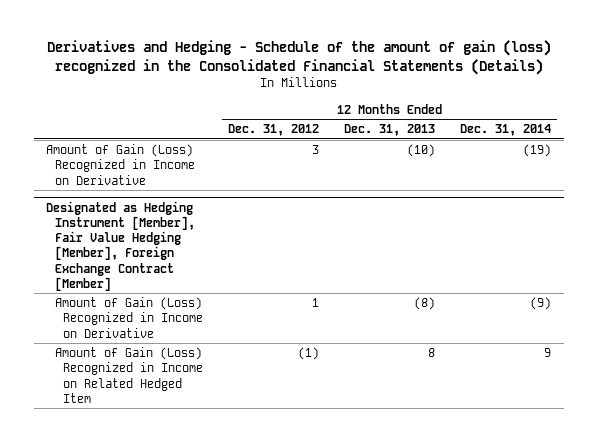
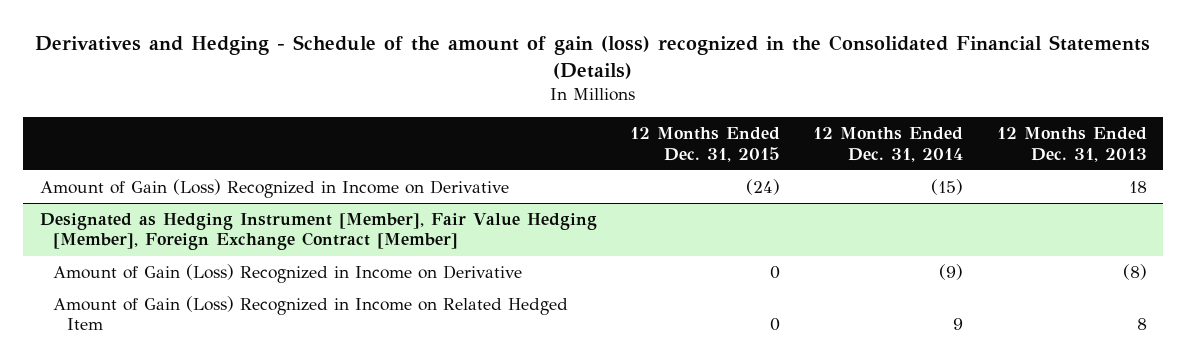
[228,124,320,137] Dec. 31, 2012 -> none
none -> [630,127,781,162] 12 Months Ended Dec. 31, 2015
[407,143,436,157] (10) -> [1128,181,1147,194] 18
[523,143,552,157] (19) -> [931,179,964,196] (15)

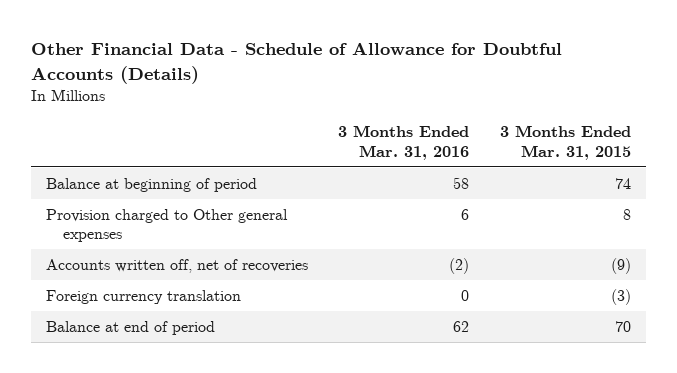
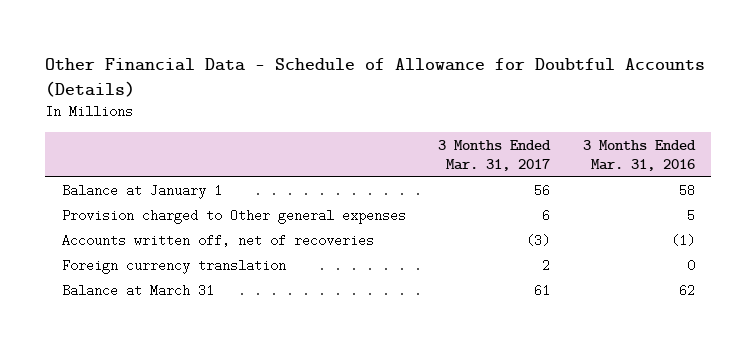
[499,124,631,160] 3 Months Ended Mar. 31, 2015 -> none
none -> [438,139,552,172] 3 Months Ended Mar. 31, 2017
[46,177,258,192] Balance at beginning of period -> [61,184,222,200] Balance at January 1
[461,208,470,220] 6 -> [686,209,695,223] 5
[449,257,470,274] (2) -> [670,234,695,248] (1)
[46,320,216,335] Balance at end of period -> [61,284,214,298] Balance at March 31

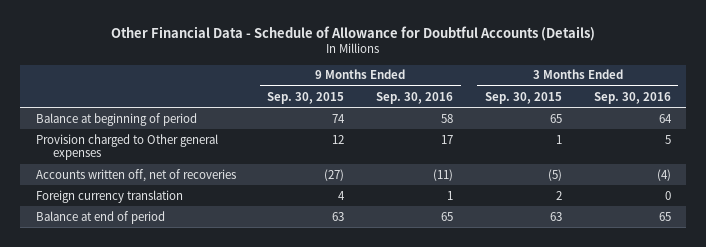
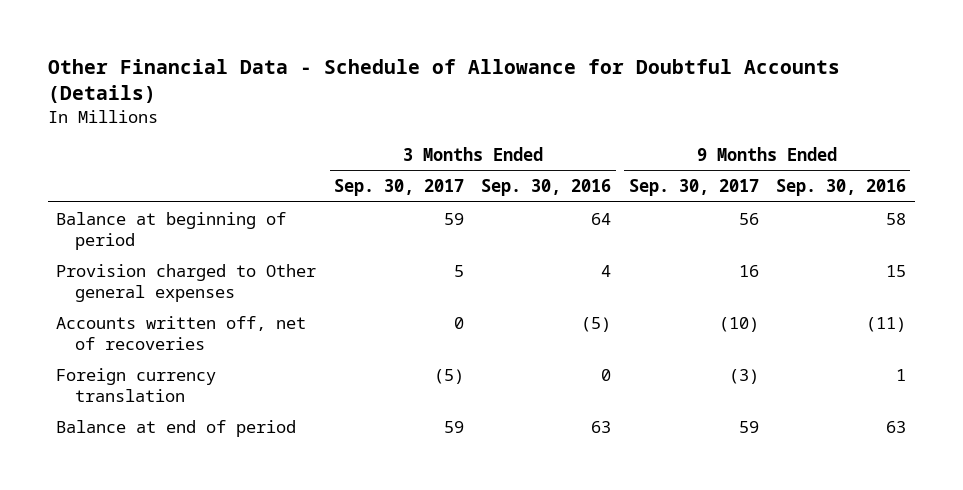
[267,91,345,104] Sep. 30, 2015 -> none
[484,91,562,104] Sep. 30, 2015 -> none
none -> [333,179,464,197] Sep. 30, 2017
none -> [628,179,759,197] Sep. 30, 2017
[441,134,454,144] 17 -> [886,264,907,277] 15
[664,134,671,144] 5 -> [601,264,612,277] 4
[656,168,671,181] (4) -> [581,316,612,332] (5)
[441,211,454,221] 65 -> [886,420,907,433] 63
[658,211,671,221] 65 -> [591,420,612,433] 63

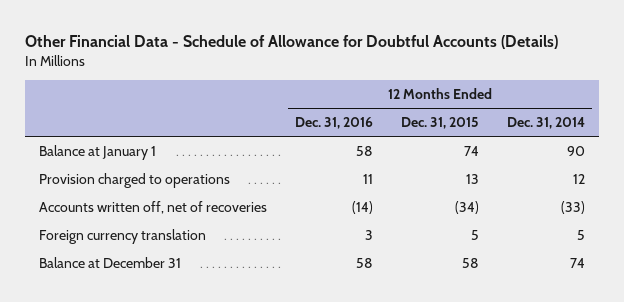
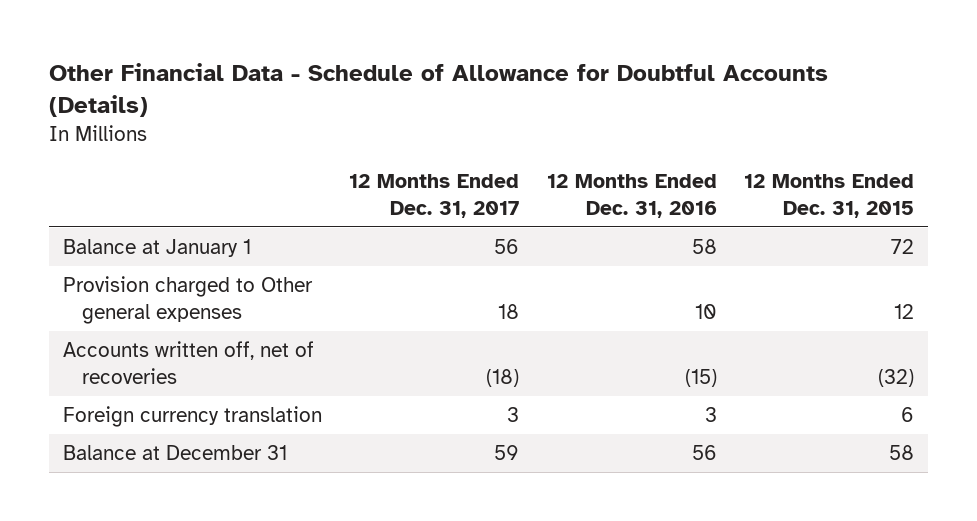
[507,117,586,130] Dec. 31, 2014 -> none
none -> [349,174,520,218] 12 Months Ended Dec. 31, 2017
[464,145,480,156] 74 -> [891,239,915,255] 72
[39,172,231,188] Provision charged to operations -> [63,276,314,324] Provision charged to Other general expenses
[363,173,374,184] 11 -> [694,303,717,319] 10
[466,173,480,184] 13 -> [894,303,915,319] 12
[352,200,374,214] (14) -> [684,368,717,387] (15)
[455,200,480,214] (34) -> [878,368,915,387] (32)
[471,229,480,240] 5 -> [901,407,915,423] 6
[356,257,374,268] 58 -> [691,445,717,461] 56

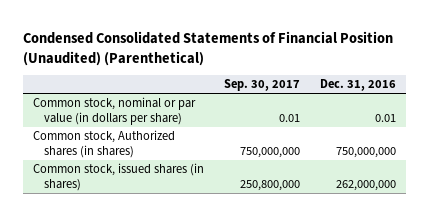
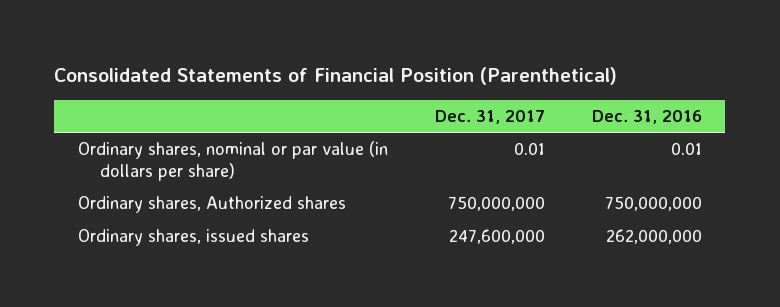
[23,30,394,66] Condensed Consolidated Statements of Financial Position (Unaudited) (Parenthetical) -> [54,66,618,85] Consolidated Statements of Financial Position (Parenthetical)
[223,79,300,92] Sep. 30, 2017 -> none
none -> [434,109,545,124] Dec. 31, 2017
[33,97,197,126] Common stock, nominal or par value (in dollars per share) -> [77,141,388,182] Ordinary shares, nominal or par value (in dollars per share)
[33,130,176,159] Common stock, Authorized shares (in shares) -> [77,196,346,214] Ordinary shares, Authorized shares
[33,163,205,192] Common stock, issued shares (in shares) -> [77,229,309,247] Ordinary shares, issued shares

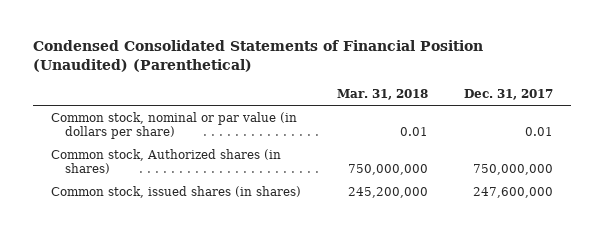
[54,66,618,85] Consolidated Statements of Financial Position (Parenthetical) -> [32,40,483,73] Condensed Consolidated Statements of Financial Position (Unaudited) (Parenthetical)
[591,109,702,124] Dec. 31, 2016 -> none
none -> [336,88,428,100] Mar. 31, 2018
[77,141,388,182] Ordinary shares, nominal or par value (in dollars per share) -> [50,111,297,139] Common stock, nominal or par value (in dollars per share)
[77,196,346,214] Ordinary shares, Authorized shares -> [50,148,281,174] Common stock, Authorized shares (in shares)
[77,229,309,247] Ordinary shares, issued shares -> [50,185,301,198] Common stock, issued shares (in shares)

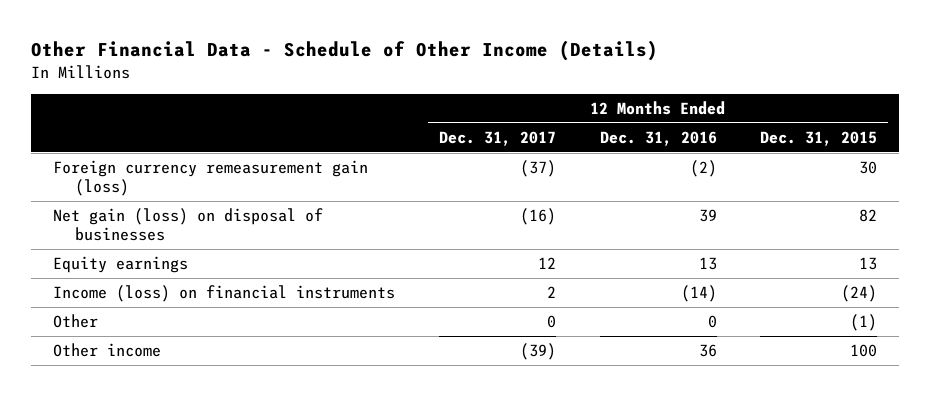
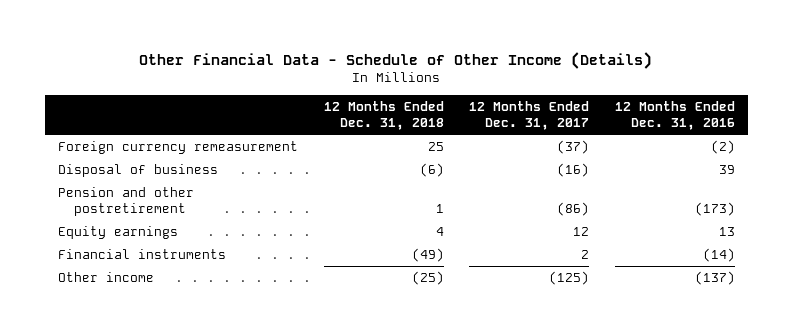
[760,130,878,146] Dec. 31, 2015 -> none
none -> [323,101,444,131] 12 Months Ended Dec. 31, 2018
[53,160,369,196] Foreign currency remeasurement gain (loss) -> [57,140,298,154] Foreign currency remeasurement
[53,208,324,241] Net gain (loss) on disposal of businesses -> [57,163,218,177] Disposal of business
none -> [57,186,194,216] Pension and other postretirement
[53,314,99,329] Other -> none
[53,285,396,303] Income (loss) on financial instruments -> [57,248,226,259] Financial instruments
[519,343,556,361] (39) -> [549,270,590,285] (125)
[698,344,717,358] 36 -> [695,270,736,285] (137)

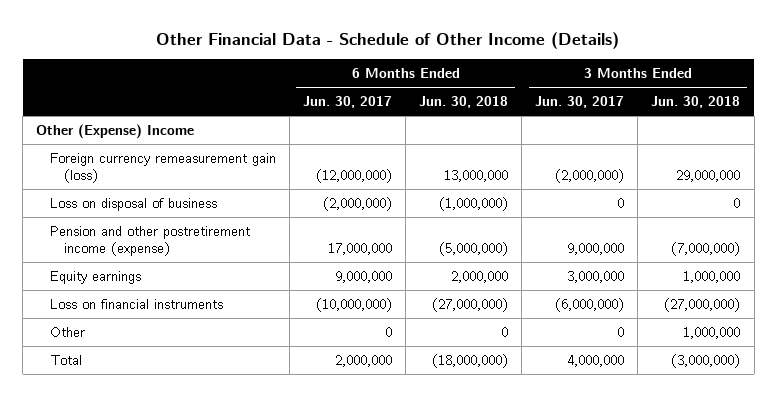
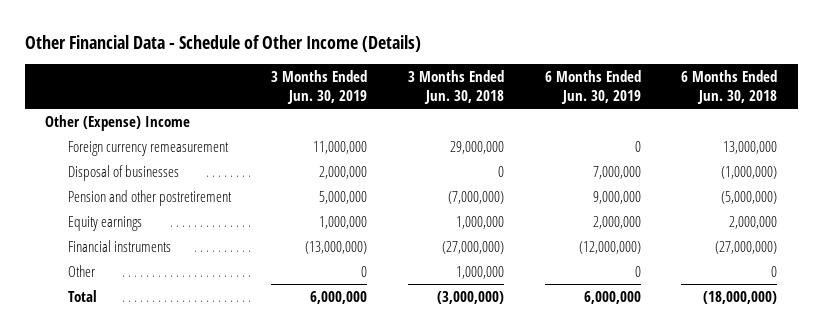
[303,96,393,109] Jun. 30, 2017 -> none
[535,96,625,109] Jun. 30, 2017 -> none
none -> [271,69,368,104] 3 Months Ended Jun. 30, 2019
none -> [544,69,641,104] 6 Months Ended Jun. 30, 2019
[50,152,277,183] Foreign currency remeasurement gain (loss) -> [67,141,229,157] Foreign currency remeasurement
[50,197,218,211] Loss on disposal of business -> [67,165,179,182] Disposal of businesses
[50,225,251,256] Pension and other postretirement income (expense) -> [67,190,232,207] Pension and other postretirement
[50,298,224,309] Loss on financial instruments -> [67,240,171,253] Financial instruments

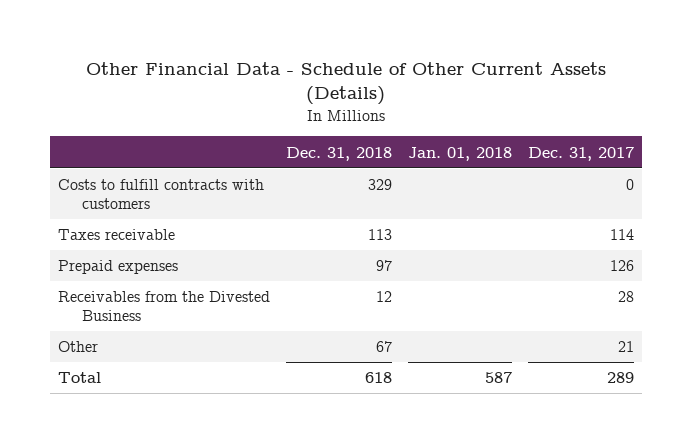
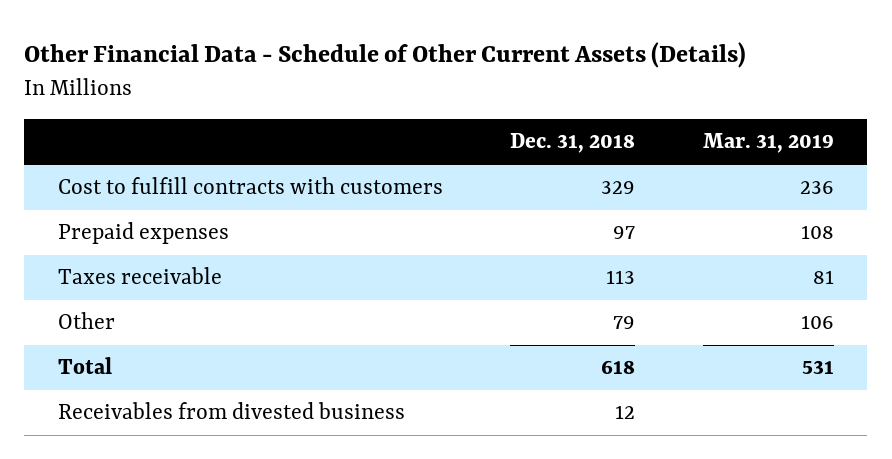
[408,146,513,161] Jan. 01, 2018 -> none
[528,146,635,161] Dec. 31, 2017 -> none
none -> [702,133,834,154] Mar. 31, 2019
[58,179,265,209] Costs to fulfill contracts with customers -> [57,177,443,195] Cost to fulfill contracts with customers
[58,291,271,321] Receivables from the Divested Business -> none
[58,229,176,241] Taxes receivable -> [57,267,222,285] Taxes receivable
[376,341,393,353] 67 -> [613,316,636,330] 79
none -> [57,402,405,420] Receivables from divested business

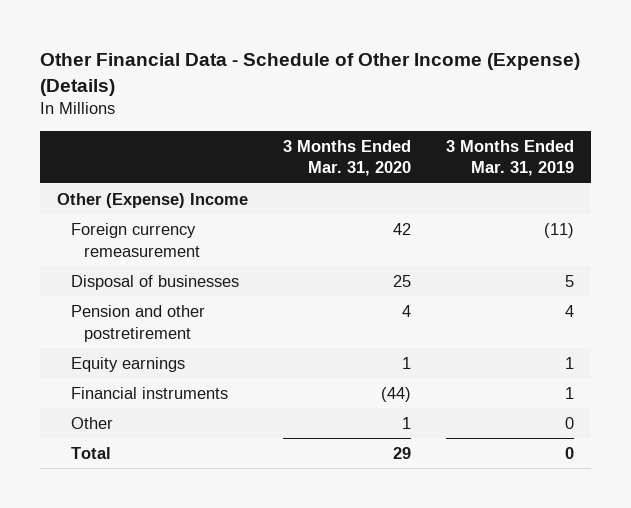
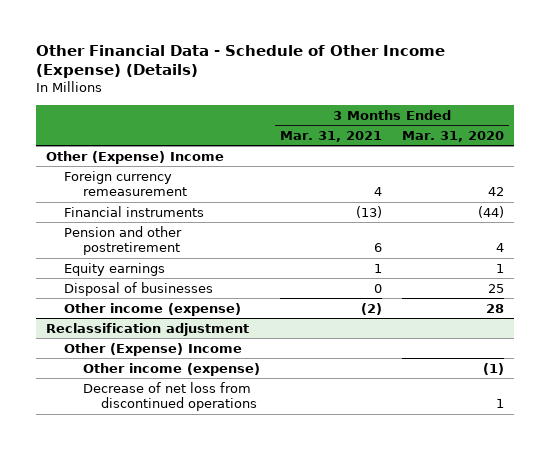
[445,139,574,177] 3 Months Ended Mar. 31, 2019 -> none
none -> [279,130,382,142] Mar. 31, 2021
[70,386,228,399] Financial instruments -> [64,205,205,217] Financial instruments
[70,416,113,429] Other -> none
[70,446,111,459] Total -> none
[70,274,239,290] Disposal of businesses -> [64,281,214,296] Disposal of businesses
none -> [64,302,242,316] Other income (expense)
none -> [46,322,250,336] Reclassification adjustment
none -> [64,342,243,356] Other (Expense) Income
none -> [82,362,260,376] Other income (expense)
none -> [82,381,257,412] Decrease of net loss from discontinued operations

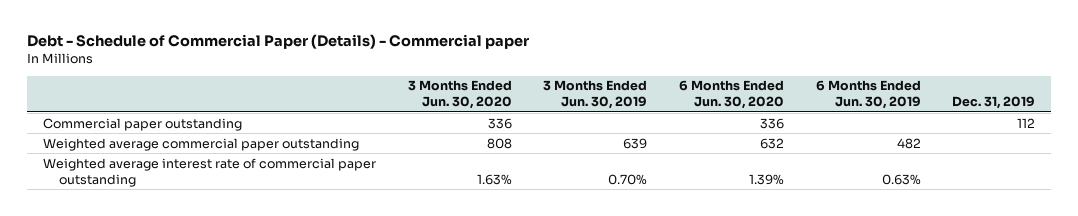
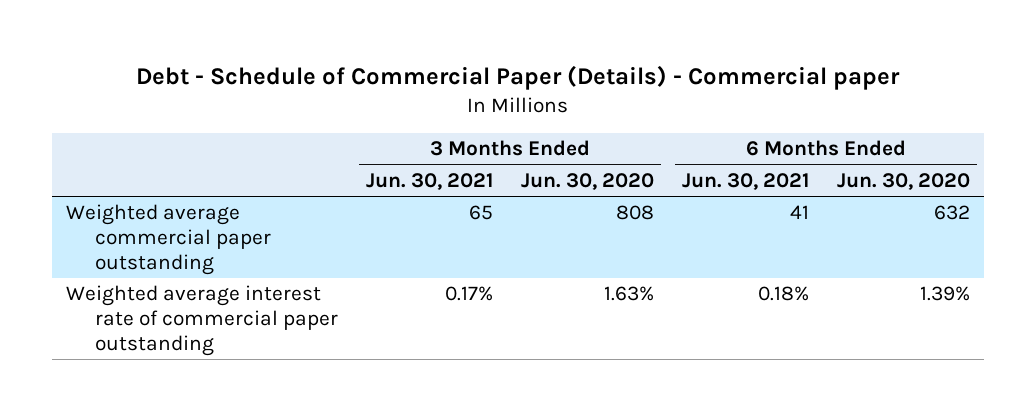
[543,80,648,110] 3 Months Ended Jun. 30, 2019 -> none
[815,80,921,110] 6 Months Ended Jun. 30, 2019 -> none
[952,96,1036,110] Dec. 31, 2019 -> none
none -> [365,172,493,190] Jun. 30, 2021
none -> [681,172,809,190] Jun. 30, 2021
[42,117,242,131] Commercial paper outstanding -> none

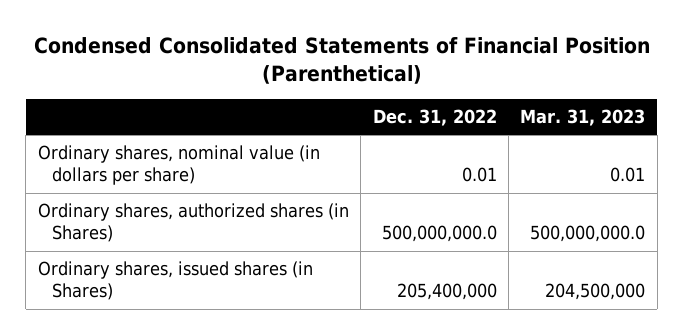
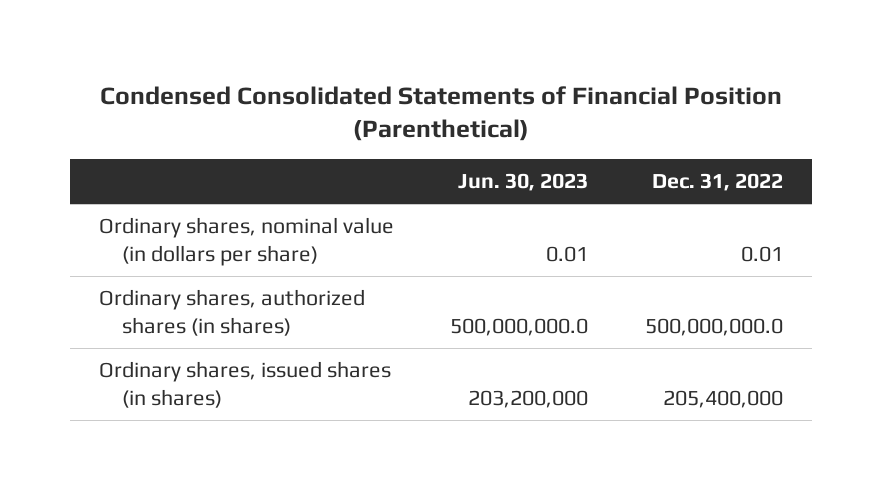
[520,108,646,126] Mar. 31, 2023 -> none
none -> [458,173,589,192] Jun. 30, 2023
[37,203,349,243] Ordinary shares, authorized shares (in Shares) -> [98,289,365,337] Ordinary shares, authorized shares (in shares)
[37,261,313,301] Ordinary shares, issued shares (in Shares) -> [98,361,391,409] Ordinary shares, issued shares (in shares)

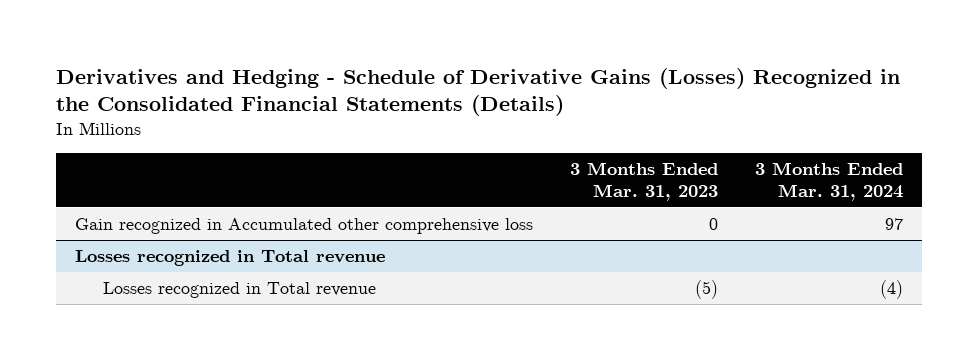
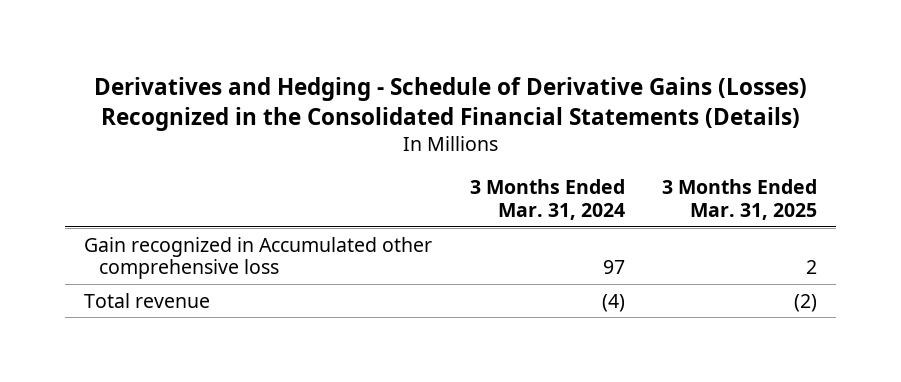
[569,162,718,201] 3 Months Ended Mar. 31, 2023 -> none
none -> [662,179,818,220] 3 Months Ended Mar. 31, 2025
[74,250,385,267] Losses recognized in Total revenue -> none
[102,282,376,299] Losses recognized in Total revenue -> [83,292,210,308] Total revenue

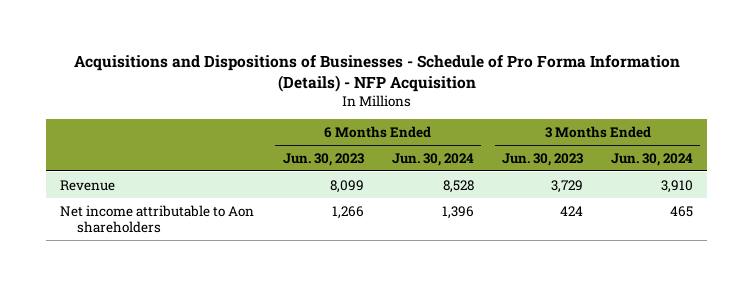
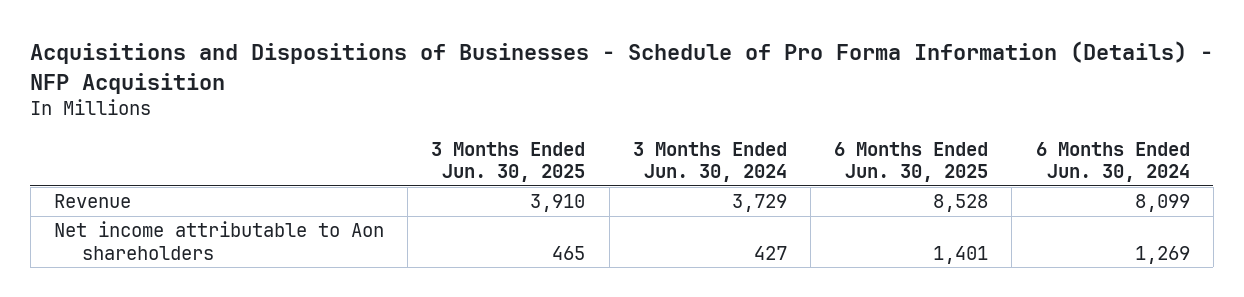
[282,152,364,166] Jun. 30, 2023 -> none
[502,152,584,166] Jun. 30, 2023 -> none
none -> [431,141,586,183] 3 Months Ended Jun. 30, 2025
none -> [834,141,989,183] 6 Months Ended Jun. 30, 2025
[442,179,474,193] 8,528 -> [1134,194,1190,213] 8,099
[661,179,694,193] 3,910 -> [731,194,787,213] 3,729
[441,205,474,219] 1,396 -> [1134,246,1190,265] 1,269
[670,205,694,217] 465 -> [753,246,787,261] 427

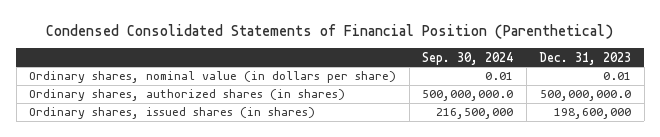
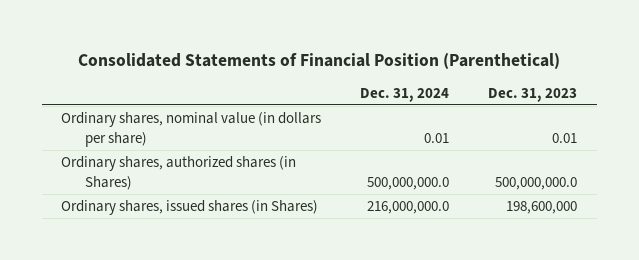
[46,23,614,39] Condensed Consolidated Statements of Financial Position (Parenthetical) -> [78,52,561,69] Consolidated Statements of Financial Position (Parenthetical)
[422,51,514,65] Sep. 30, 2024 -> none
none -> [360,87,450,102] Dec. 31, 2024
[29,89,346,102] Ordinary shares, authorized shares (in shares) -> [61,156,297,190] Ordinary shares, authorized shares (in Shares)
[29,107,316,120] Ordinary shares, issued shares (in shares) -> [61,200,319,216] Ordinary shares, issued shares (in Shares)

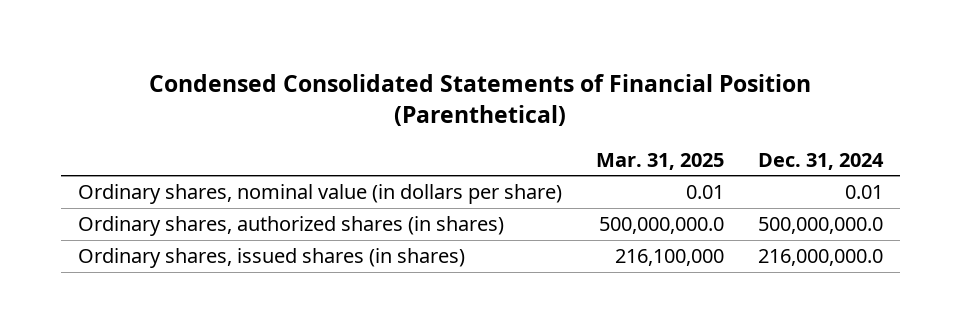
[78,52,561,69] Consolidated Statements of Financial Position (Parenthetical) -> [149,74,812,127] Condensed Consolidated Statements of Financial Position (Parenthetical)
[488,87,578,102] Dec. 31, 2023 -> none
none -> [595,152,724,170] Mar. 31, 2025
[61,156,297,190] Ordinary shares, authorized shares (in Shares) -> [77,216,504,237] Ordinary shares, authorized shares (in shares)
[61,200,319,216] Ordinary shares, issued shares (in Shares) -> [77,248,465,269] Ordinary shares, issued shares (in shares)

